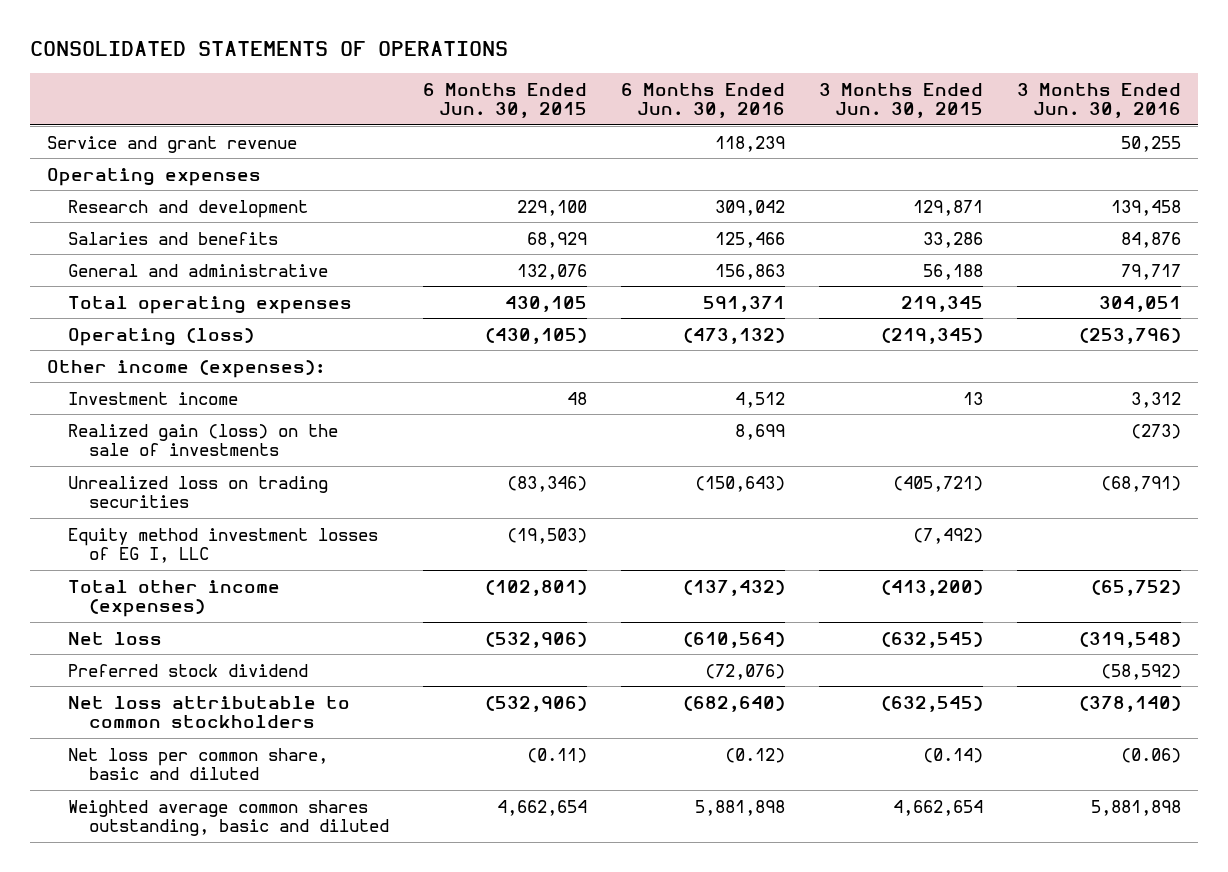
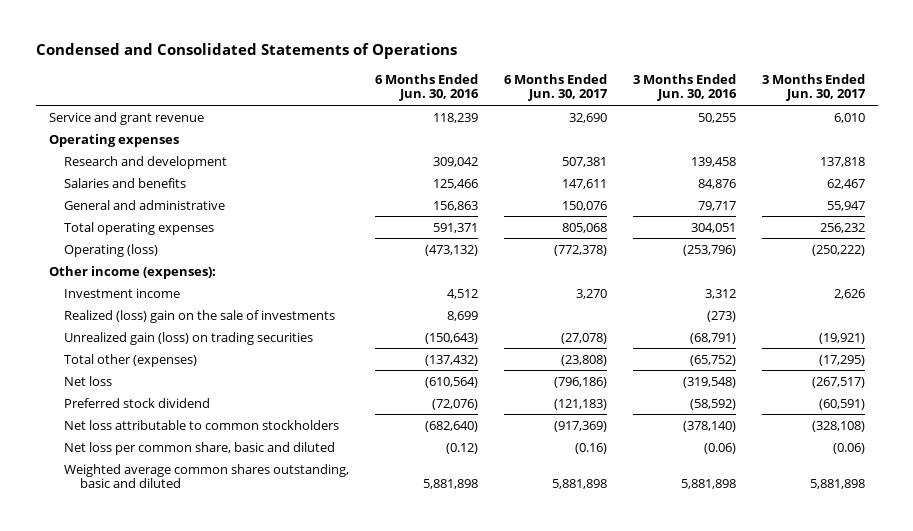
[29,41,508,57] CONSOLIDATED STATEMENTS OF OPERATIONS -> [35,43,457,60] Condensed and Consolidated Statements of Operations
[422,82,587,119] 6 Months Ended Jun. 30, 2015 -> none
[818,82,983,119] 3 Months Ended Jun. 30, 2015 -> none
none -> [504,73,609,102] 6 Months Ended Jun. 30, 2017
none -> [761,73,866,102] 3 Months Ended Jun. 30, 2017
[67,527,378,564] Equity method investment losses of EG I, LLC -> none
[67,423,338,457] Realized gain (loss) on the sale of investments -> [64,309,336,323] Realized (loss) gain on the sale of investments
[67,475,328,509] Unrealized loss on trading securities -> [64,331,314,345] Unrealized gain (loss) on trading securities
[67,579,280,618] Total other income (expenses) -> [64,353,198,367] Total other (expenses)

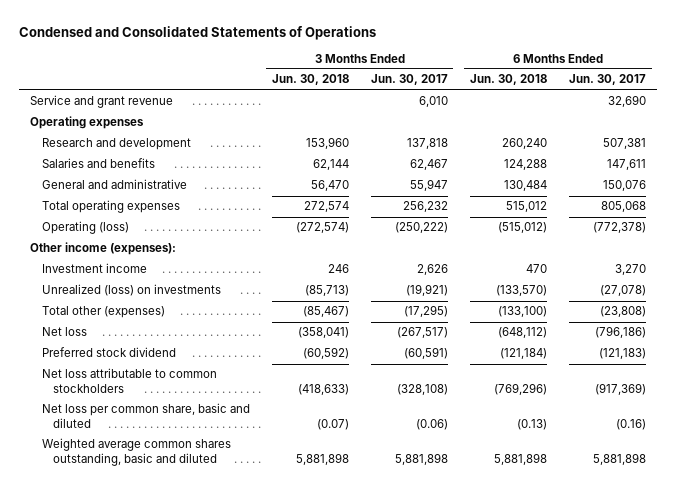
[375,73,480,102] 6 Months Ended Jun. 30, 2016 -> none
[632,73,737,102] 3 Months Ended Jun. 30, 2016 -> none
none -> [271,74,349,86] Jun. 30, 2018
none -> [470,74,548,86] Jun. 30, 2018
[64,309,336,323] Realized (loss) gain on the sale of investments -> none
[64,331,314,345] Unrealized gain (loss) on trading securities -> [41,284,221,297] Unrealized (loss) on investments

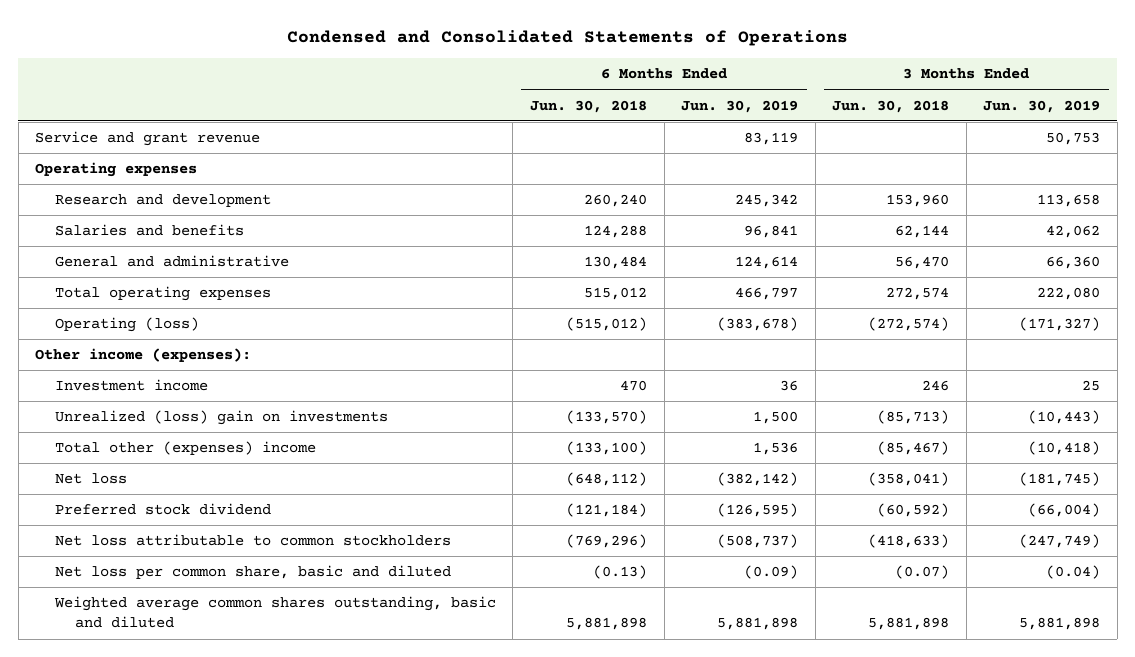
[370,74,448,86] Jun. 30, 2017 -> none
[569,74,647,86] Jun. 30, 2017 -> none
none -> [681,99,799,113] Jun. 30, 2019
none -> [983,99,1101,113] Jun. 30, 2019
[41,284,221,297] Unrealized (loss) on investments -> [54,410,388,426] Unrealized (loss) gain on investments
[41,306,165,319] Total other (expenses) -> [54,441,316,456] Total other (expenses) income

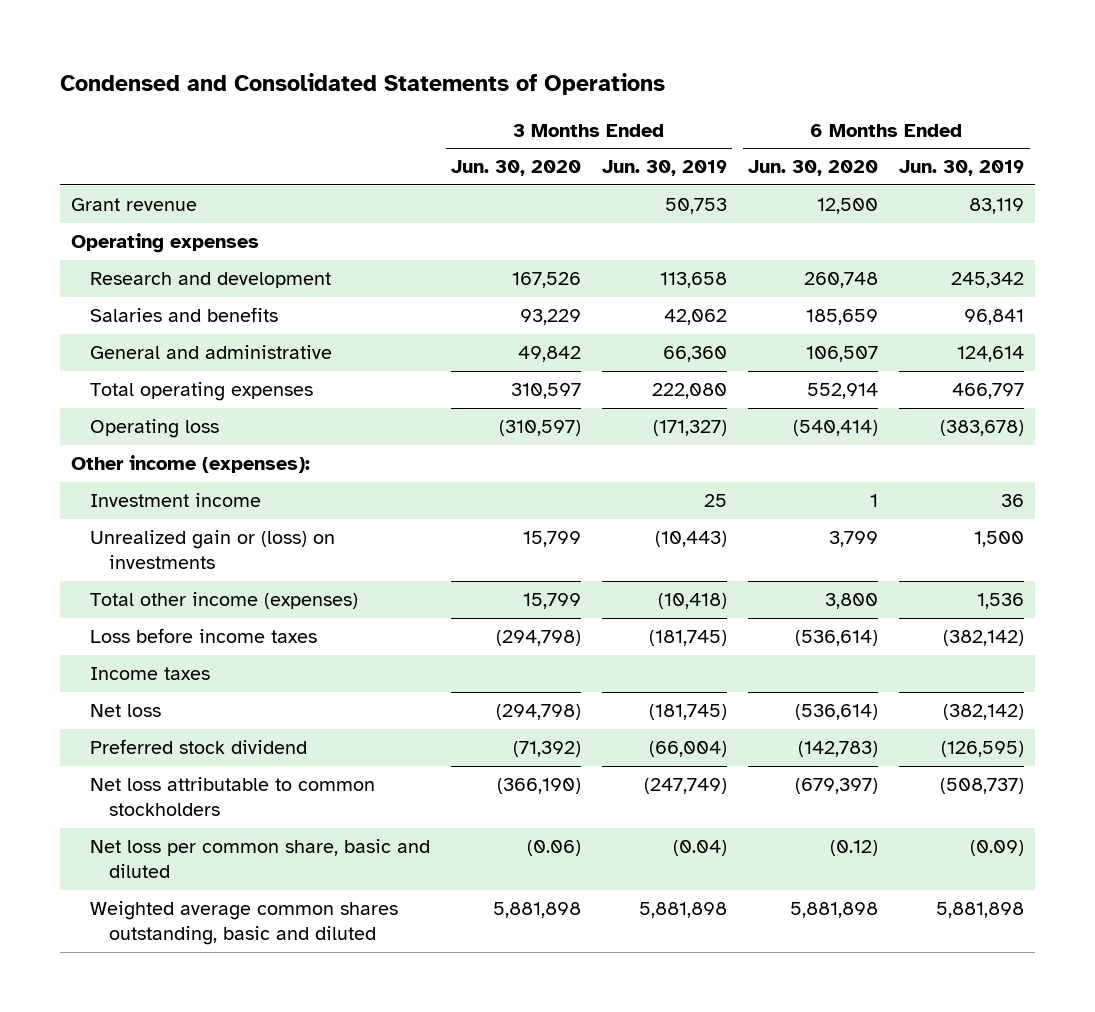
[529,99,647,113] Jun. 30, 2018 -> none
[832,99,950,113] Jun. 30, 2018 -> none
none -> [450,160,581,177] Jun. 30, 2020
none -> [748,160,879,177] Jun. 30, 2020
[35,131,261,147] Service and grant revenue -> [70,198,197,212] Grant revenue
[54,317,199,333] Operating (loss) -> [89,419,219,439] Operating loss
[54,410,388,426] Unrealized (loss) gain on investments -> [89,530,335,570] Unrealized gain or (loss) on investments
[54,441,316,456] Total other (expenses) income -> [89,592,358,610] Total other income (expenses)
none -> [89,628,317,644] Loss before income taxes
none -> [89,667,210,681] Income taxes

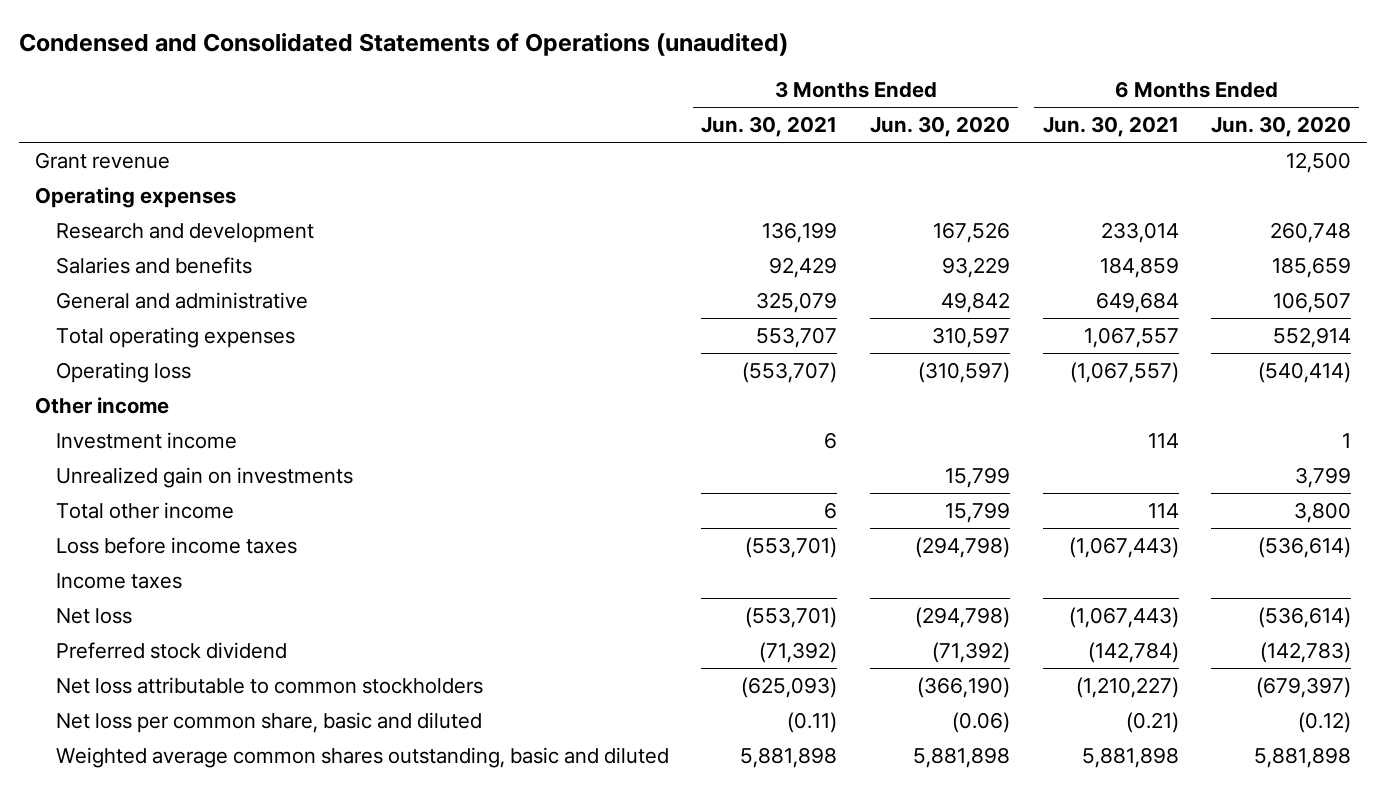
[60,73,666,96] Condensed and Consolidated Statements of Operations -> [18,33,788,57] Condensed and Consolidated Statements of Operations (unaudited)
[602,160,728,177] Jun. 30, 2019 -> none
[899,160,1025,177] Jun. 30, 2019 -> none
none -> [701,116,838,138] Jun. 30, 2021
none -> [1042,116,1179,138] Jun. 30, 2021
[70,455,310,474] Other income (expenses): -> [35,396,170,414] Other income
[89,530,335,570] Unrealized gain or (loss) on investments -> [55,466,353,488] Unrealized gain on investments
[89,592,358,610] Total other income (expenses) -> [55,501,234,519] Total other income

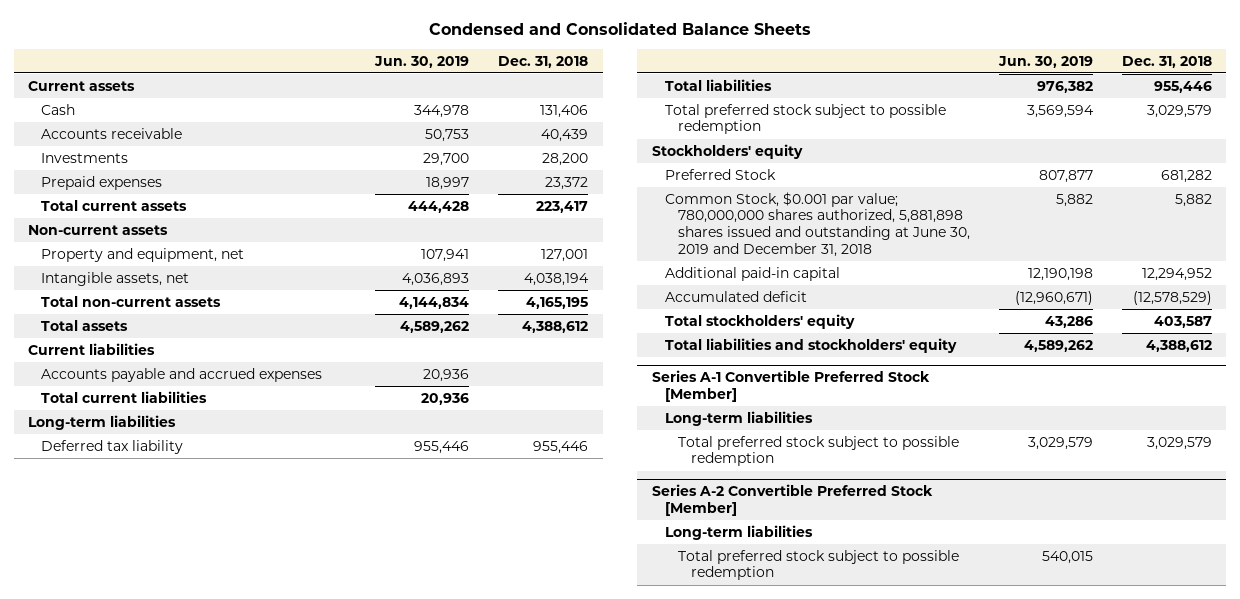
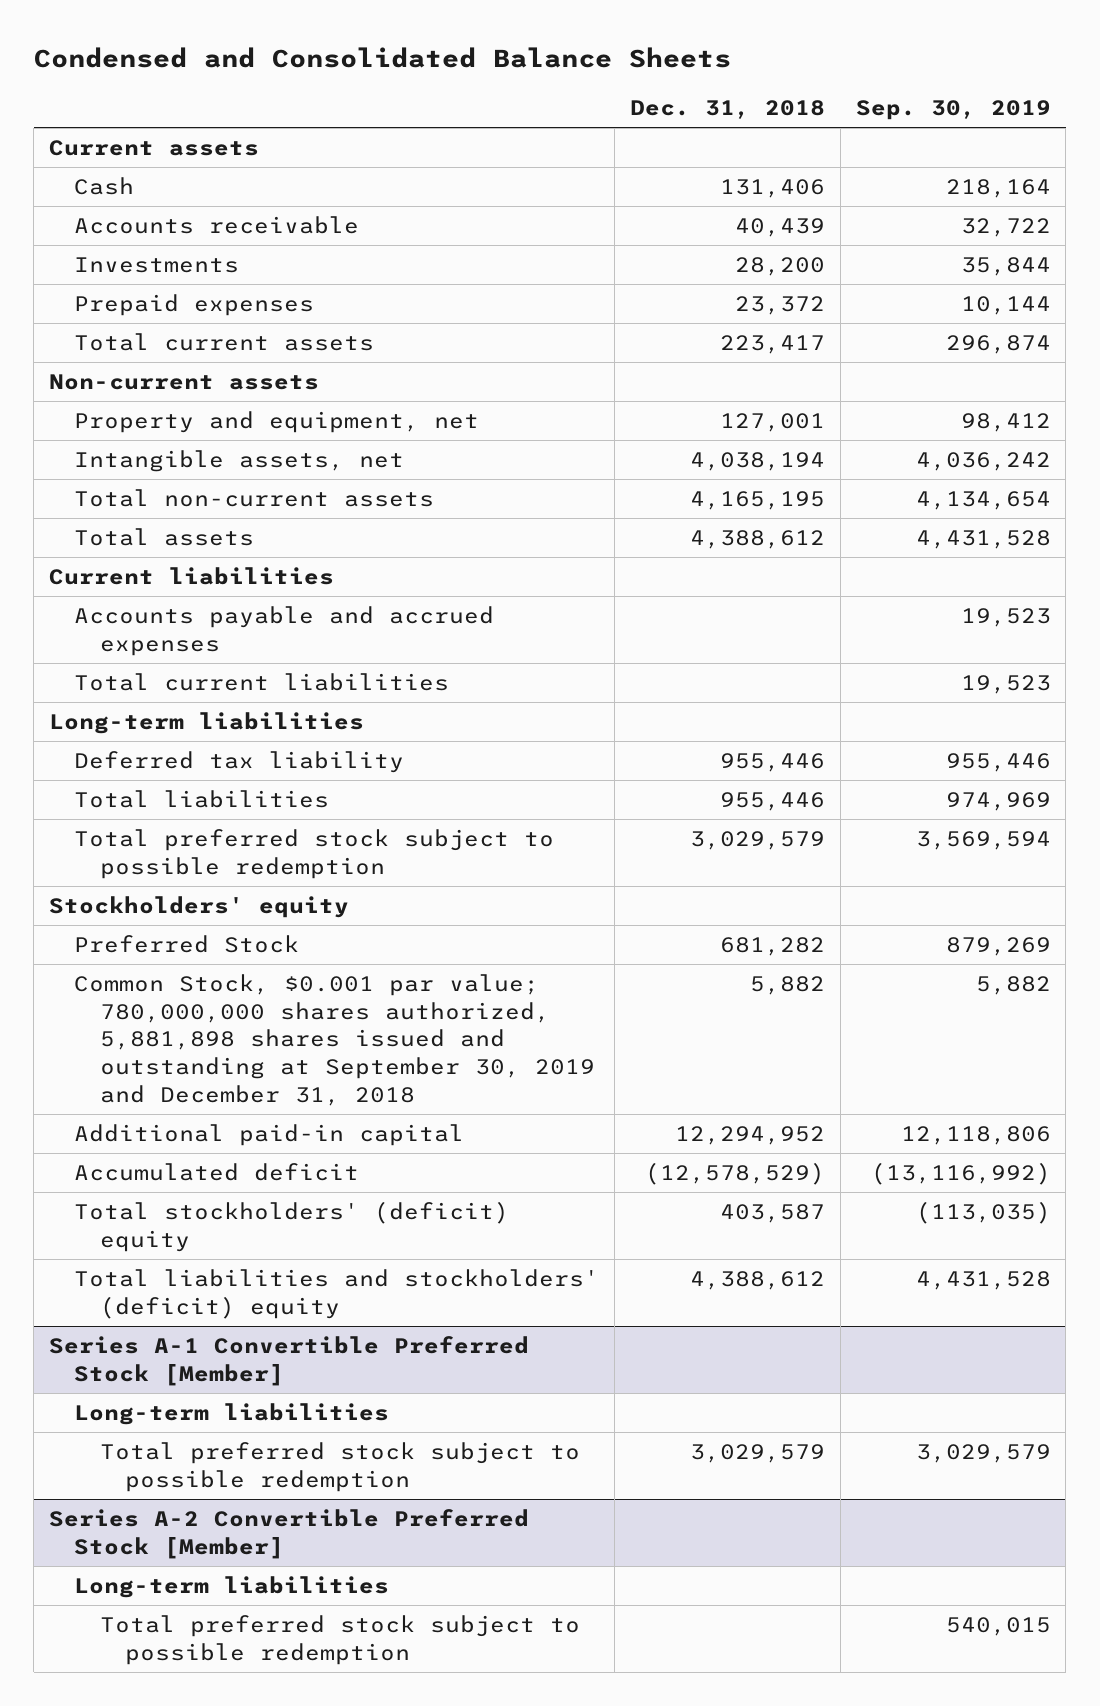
[374,55,470,68] Jun. 30, 2019 -> none
none -> [855,100,1051,121] Sep. 30, 2019
[664,191,971,257] Common Stock, $0.001 par value; 780,000,000 shares authorized, 5,881,898 shares issued and outstanding at June 30, 2019 and December 31, 2018 -> [74,974,595,1106] Common Stock, $0.001 par value; 780,000,000 shares authorized, 5,881,898 shares issued and outstanding at September 30, 2019 and December 31, 2018
[664,313,855,329] Total stockholders' equity -> [74,1201,510,1252] Total stockholders' (deficit) equity
[664,337,957,353] Total liabilities and stockholders' equity -> [74,1269,600,1319] Total liabilities and stockholders' (deficit) equity

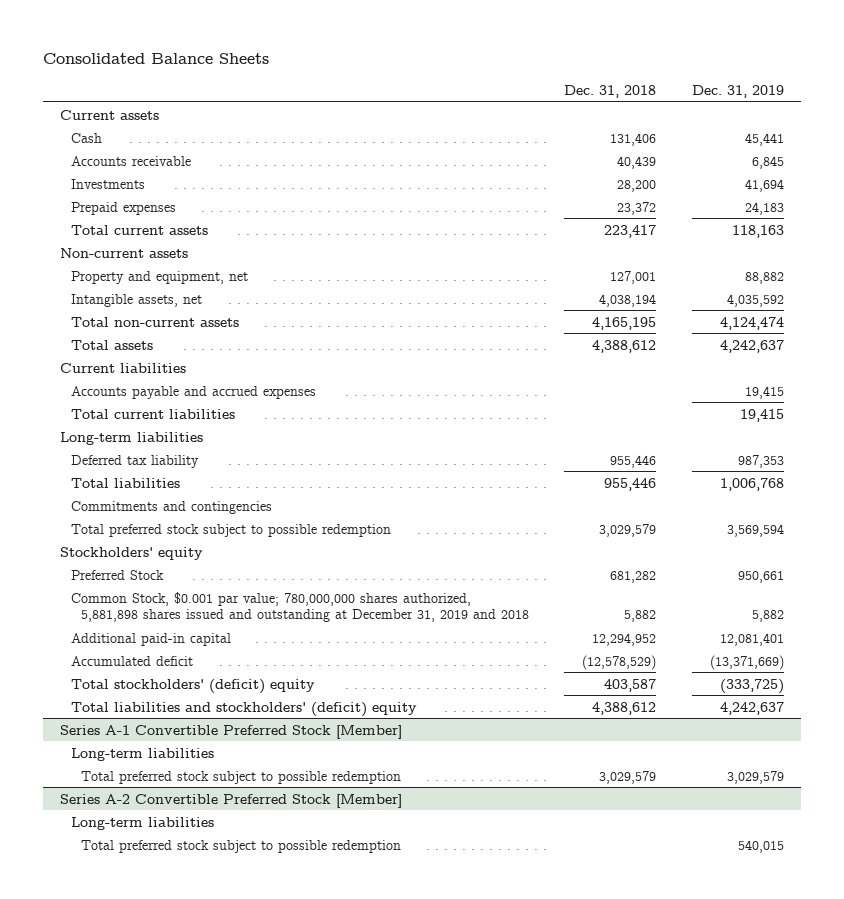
[33,46,731,68] Condensed and Consolidated Balance Sheets -> [42,53,269,65] Consolidated Balance Sheets
[855,100,1051,121] Sep. 30, 2019 -> none
none -> [691,85,784,99] Dec. 31, 2019
none -> [70,500,272,514] Commitments and contingencies
[74,974,595,1106] Common Stock, $0.001 par value; 780,000,000 shares authorized, 5,881,898 shares issued and outstanding at September 30, 2019 and December 31, 2018 -> [70,591,530,622] Common Stock, $0.001 par value; 780,000,000 shares authorized, 5,881,898 shares issued and outstanding at December 31, 2019 and 2018

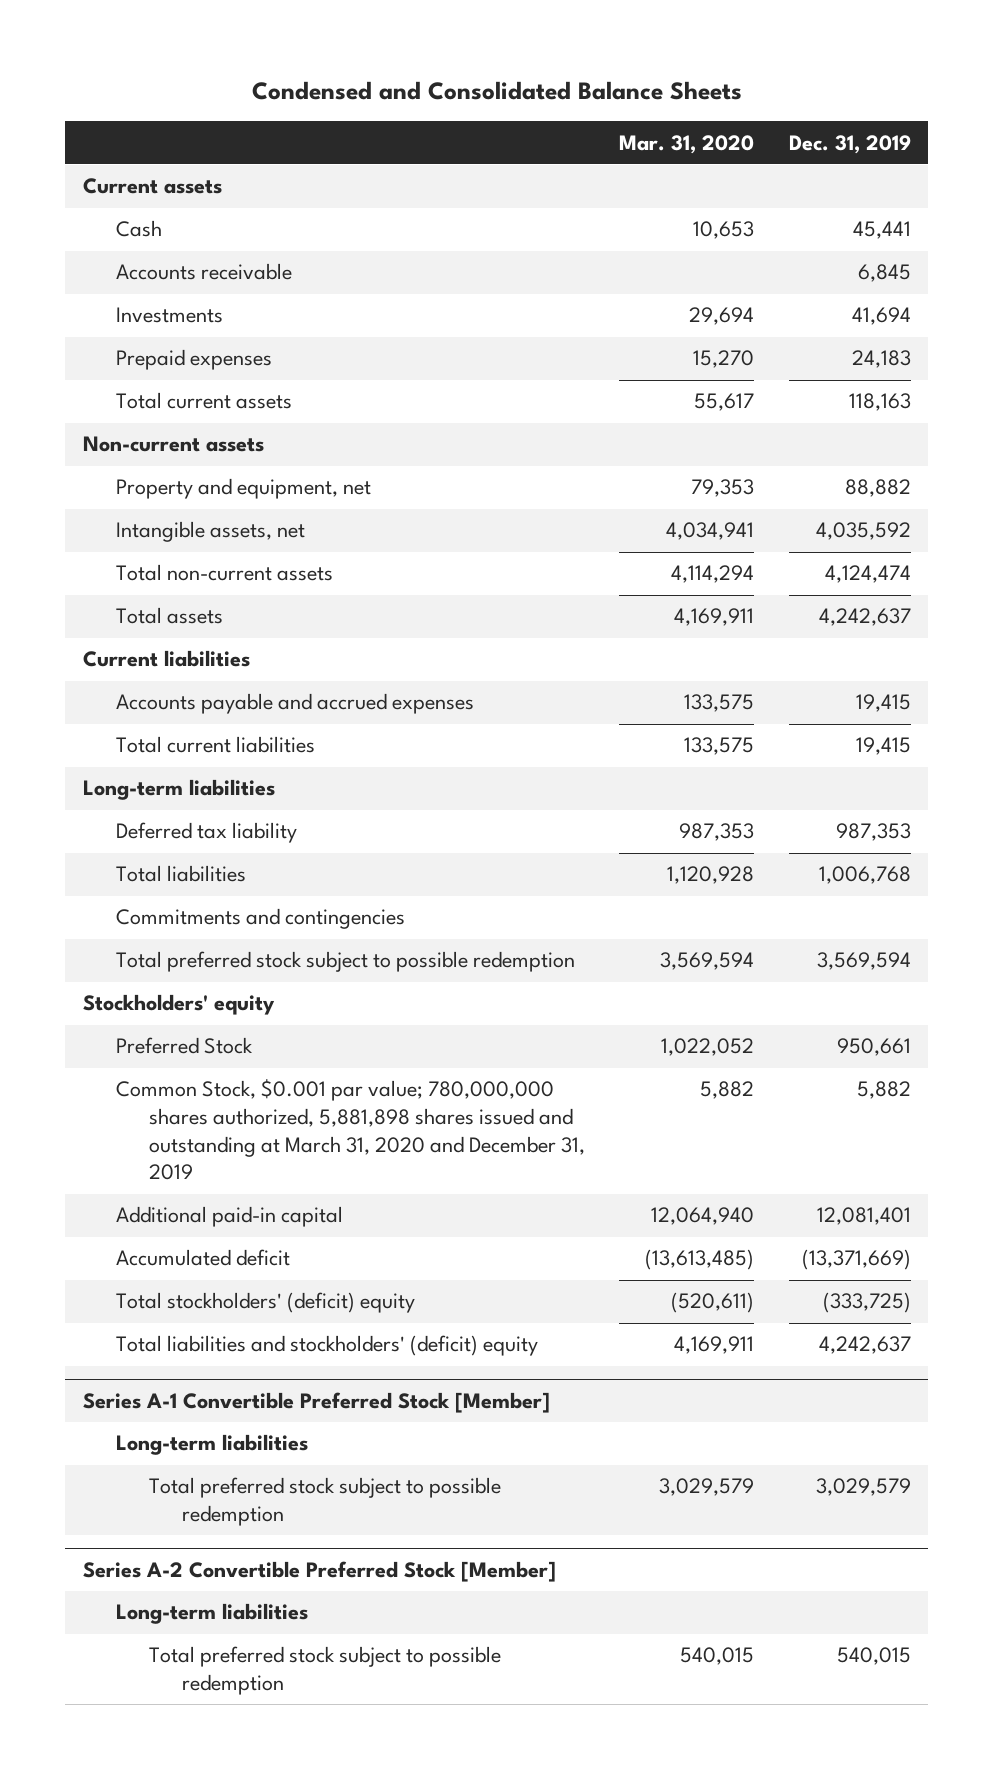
[42,53,269,65] Consolidated Balance Sheets -> [251,81,742,101] Condensed and Consolidated Balance Sheets
[564,85,657,99] Dec. 31, 2018 -> none
none -> [619,134,755,154] Mar. 31, 2020
[70,591,530,622] Common Stock, $0.001 par value; 780,000,000 shares authorized, 5,881,898 shares issued and outstanding at December 31, 2019 and 2018 -> [115,1079,586,1181] Common Stock, $0.001 par value; 780,000,000 shares authorized, 5,881,898 shares issued and outstanding at March 31, 2020 and December 31, 2019

